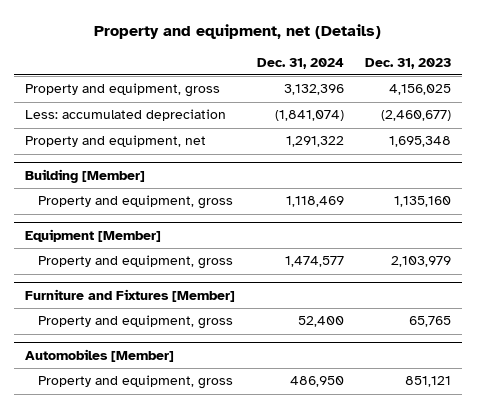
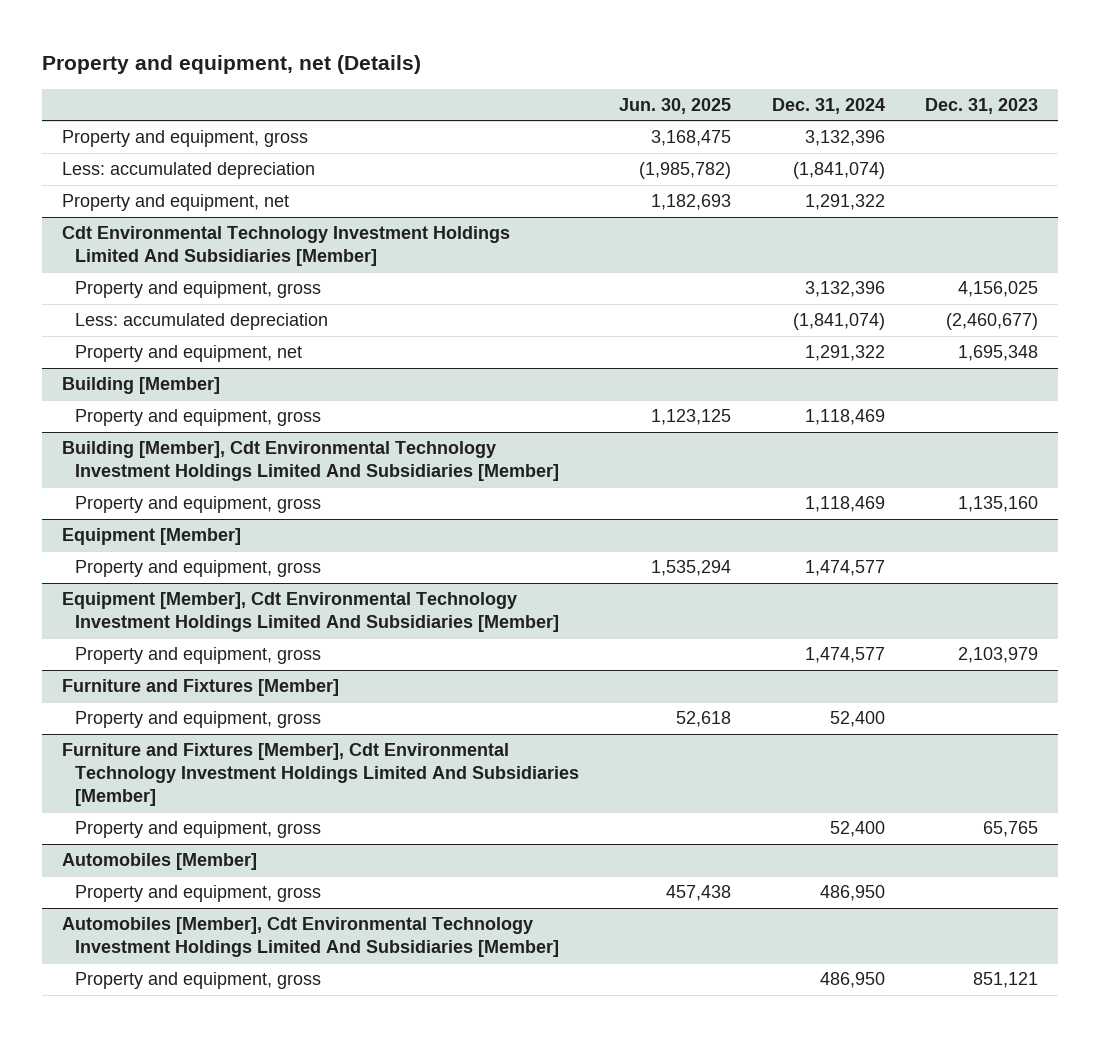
none -> [619,97,732,114] Jun. 30, 2025
none -> [62,130,309,148] Property and equipment, gross
none -> [62,162,316,180] Less: accumulated depreciation
none -> [62,194,290,212] Property and equipment, net
none -> [62,226,511,267] Cdt Environmental Technology Investment Holdings Limited And Subsidiaries [Member]
none -> [74,409,321,427] Property and equipment, gross
none -> [62,441,559,482] Building [Member], Cdt Environmental Technology Investment Holdings Limited And Subsidiaries [Member]
none -> [74,560,321,578] Property and equipment, gross
none -> [62,592,559,633] Equipment [Member], Cdt Environmental Technology Investment Holdings Limited And Subsidiaries [Member]
none -> [74,711,321,729] Property and equipment, gross
none -> [62,743,579,807] Furniture and Fixtures [Member], Cdt Environmental Technology Investment Holdings Limited And Subsidiaries [Member]
none -> [74,885,321,903] Property and equipment, gross
none -> [62,917,559,958] Automobiles [Member], Cdt Environmental Technology Investment Holdings Limited And Subsidiaries [Member]

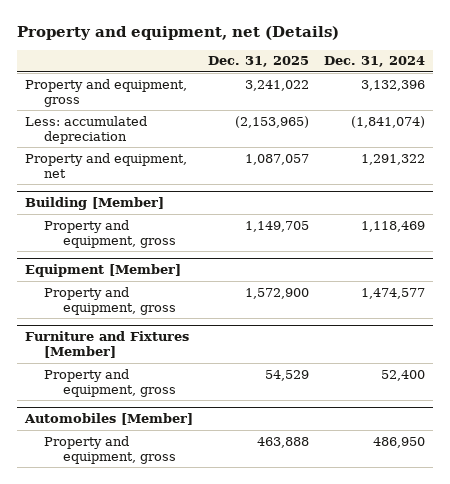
[619,97,732,114] Jun. 30, 2025 -> none
[924,97,1038,114] Dec. 31, 2023 -> none
none -> [207,56,309,68] Dec. 31, 2025
[62,226,511,267] Cdt Environmental Technology Investment Holdings Limited And Subsidiaries [Member] -> none
[74,281,321,299] Property and equipment, gross -> none
[74,313,328,331] Less: accumulated depreciation -> none
[74,345,302,363] Property and equipment, net -> none
[62,441,559,482] Building [Member], Cdt Environmental Technology Investment Holdings Limited And Subsidiaries [Member] -> none
[74,496,321,514] Property and equipment, gross -> none
[62,592,559,633] Equipment [Member], Cdt Environmental Technology Investment Holdings Limited And Subsidiaries [Member] -> none
[74,647,321,665] Property and equipment, gross -> none
[62,743,579,807] Furniture and Fixtures [Member], Cdt Environmental Technology Investment Holdings Limited And Subsidiaries [Member] -> none
[74,821,321,839] Property and equipment, gross -> none
[62,917,559,958] Automobiles [Member], Cdt Environmental Technology Investment Holdings Limited And Subsidiaries [Member] -> none
[74,972,321,990] Property and equipment, gross -> none

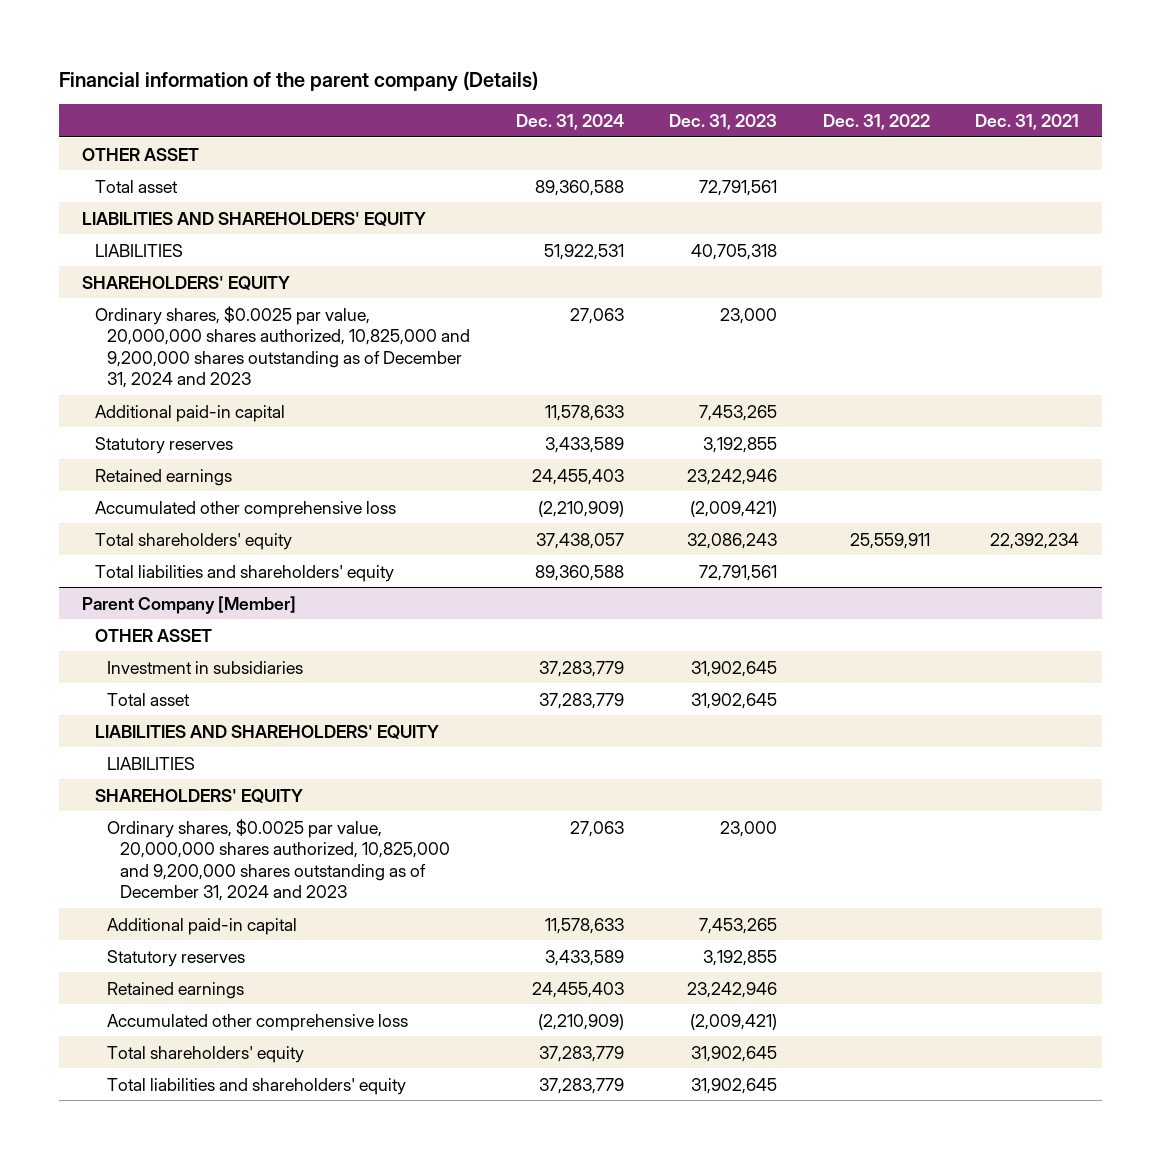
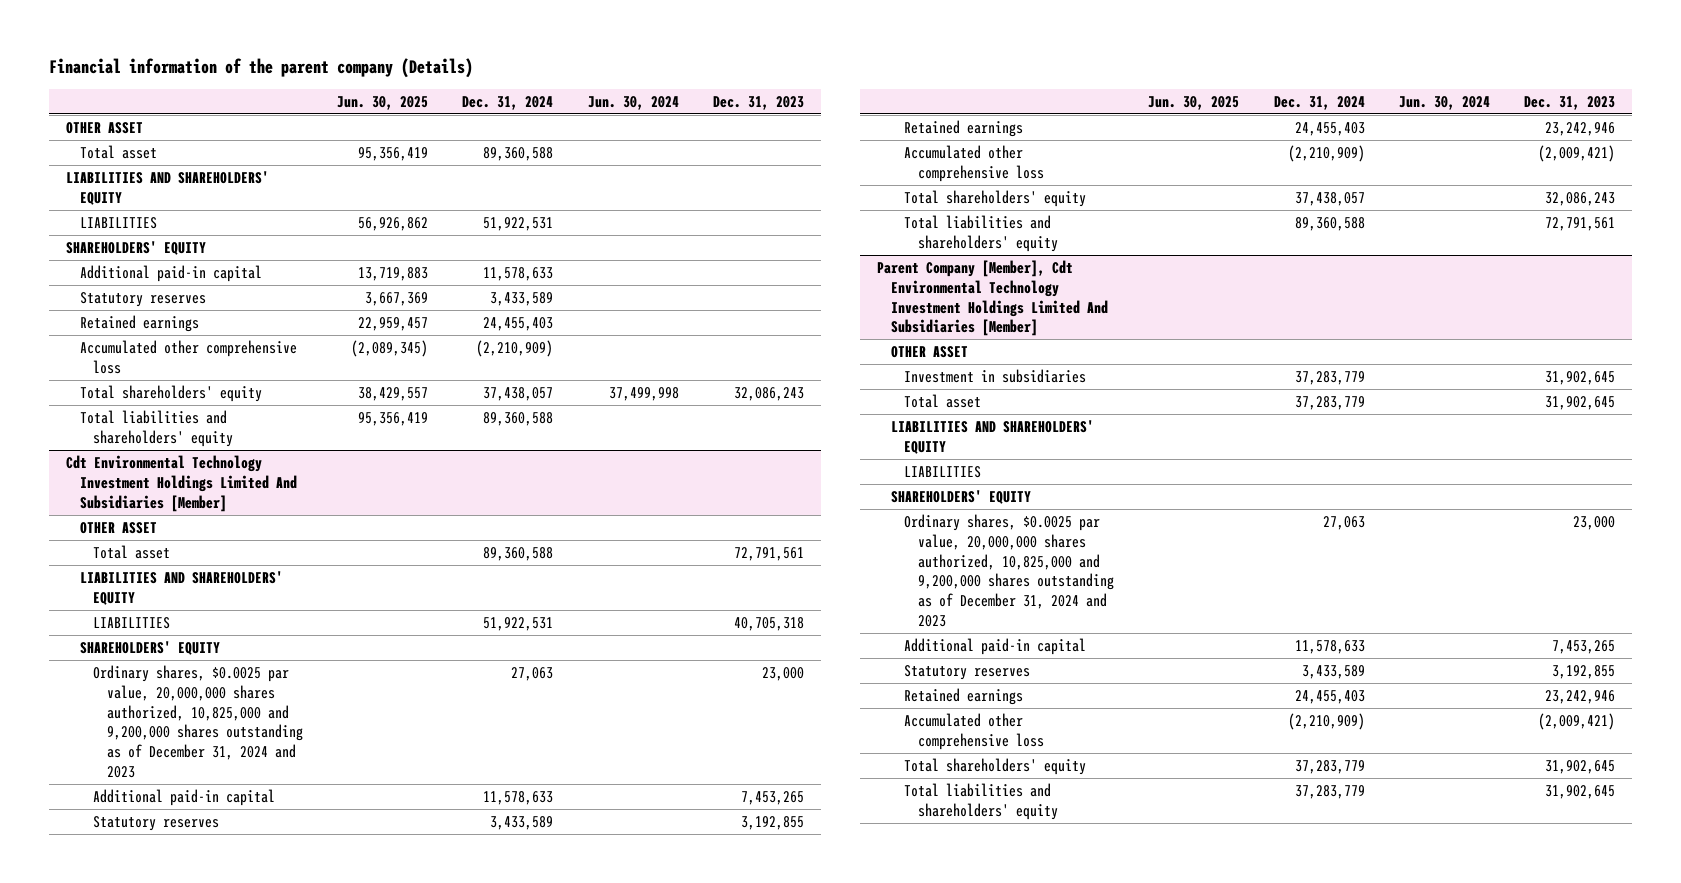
[822,113,930,130] Dec. 31, 2022 -> none
[975,113,1080,130] Dec. 31, 2021 -> none
none -> [337,95,429,110] Jun. 30, 2025
none -> [587,95,679,110] Jun. 30, 2024
none -> [79,144,157,159] Total asset
none -> [65,170,269,205] LIABILITIES AND SHAREHOLDERS' EQUITY
none -> [79,216,157,229] LIABILITIES
none -> [65,240,206,255] SHAREHOLDERS' EQUITY
none -> [79,264,262,282] Additional paid-in capital
none -> [79,291,206,307] Statutory reserves
none -> [79,314,199,332] Retained earnings
none -> [79,339,297,374] Accumulated other comprehensive loss
none -> [79,384,262,402] Total shareholders' equity
none -> [79,409,234,447] Total liabilities and shareholders' equity
none -> [65,454,297,512] Cdt Environmental Technology Investment Holdings Limited And Subsidiaries [Member]
none -> [79,521,157,534] OTHER ASSET
[82,595,297,614] Parent Company [Member] -> none
none -> [877,259,1108,337] Parent Company [Member], Cdt Environmental Technology Investment Holdings Limited And Subsidiaries [Member]

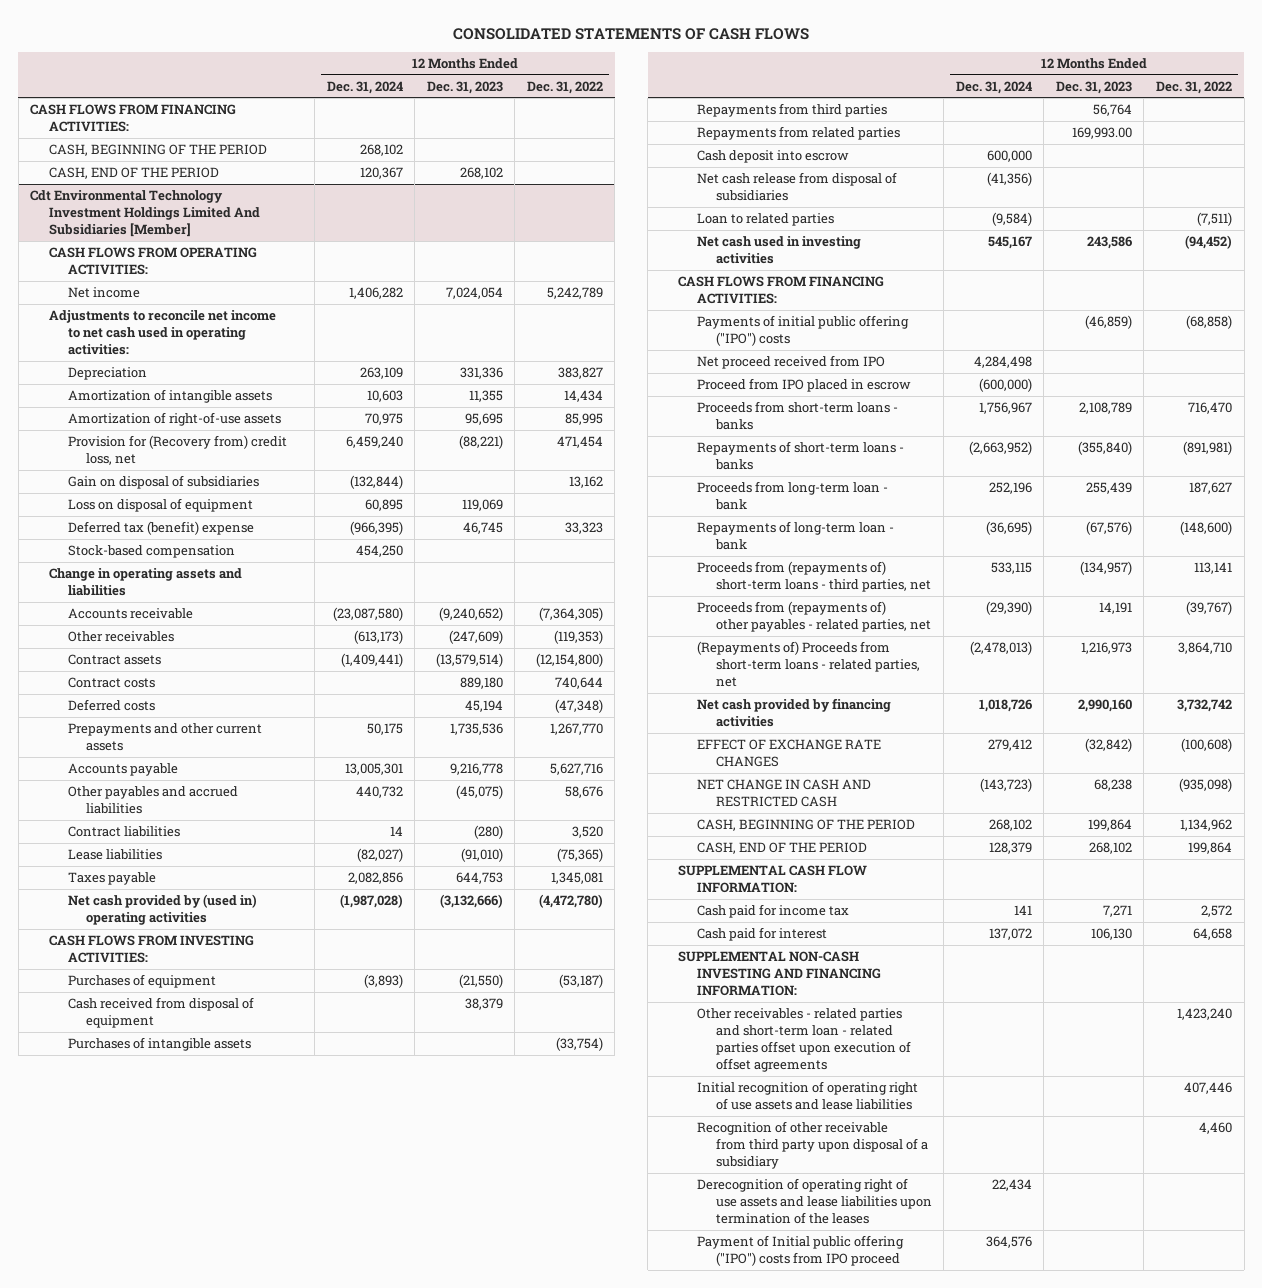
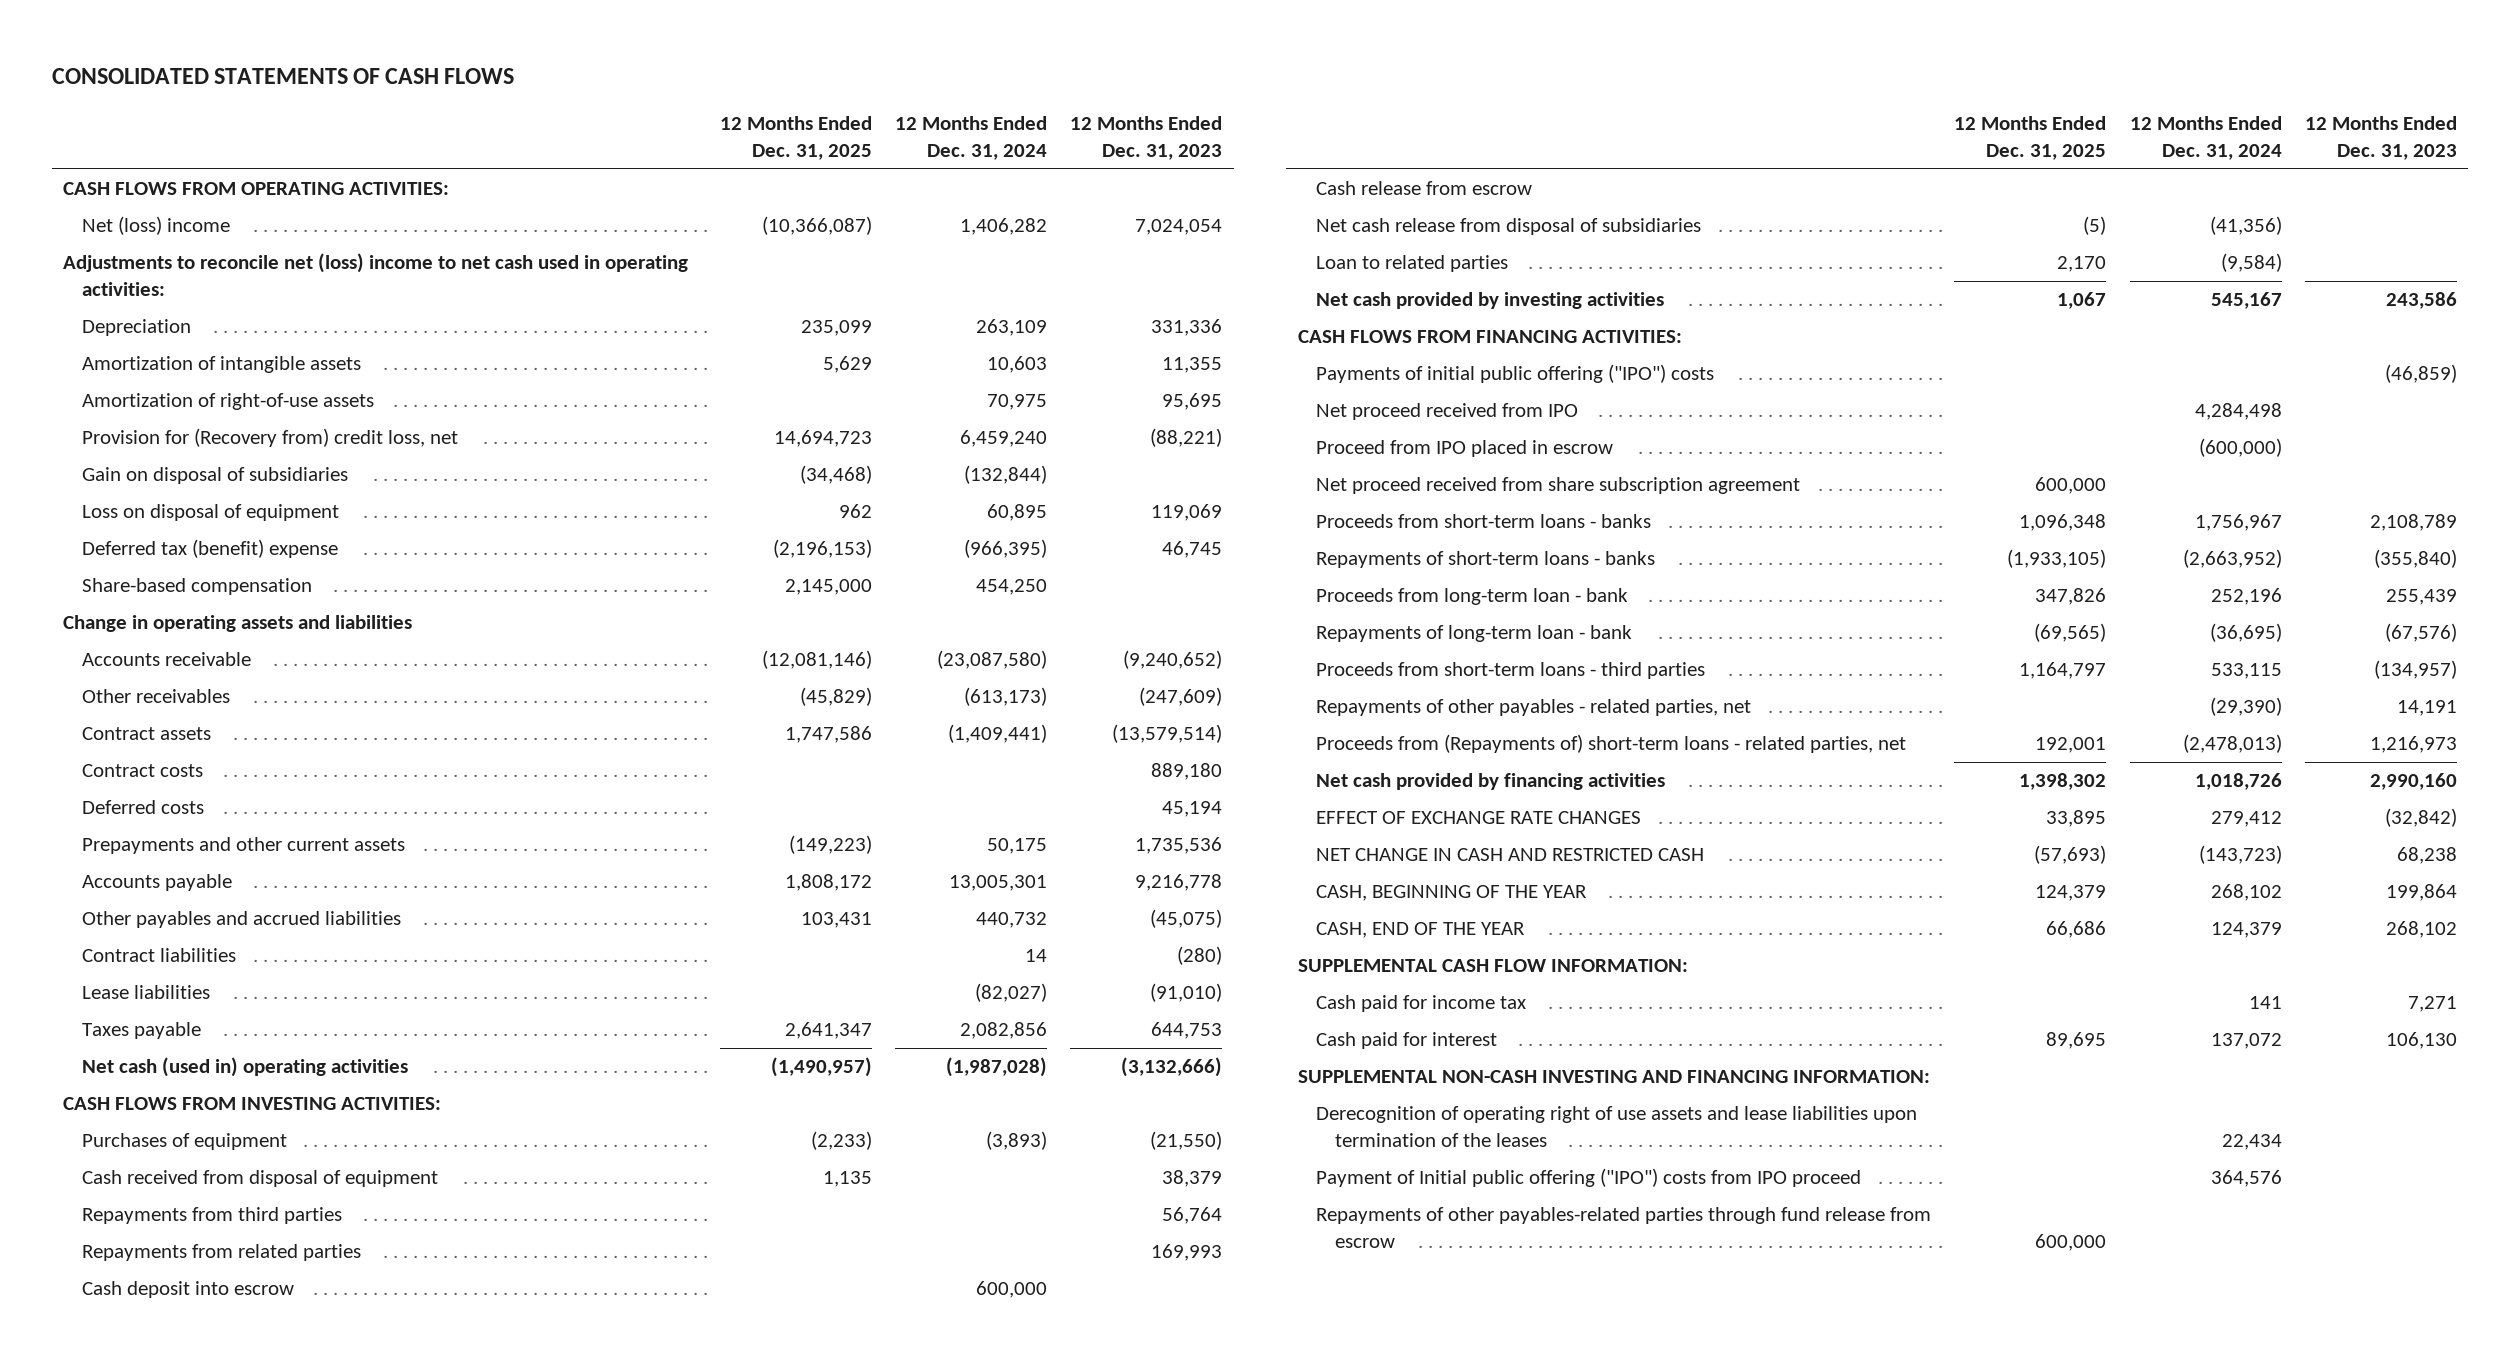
[526,80,603,94] Dec. 31, 2022 -> none
none -> [719,116,872,161] 12 Months Ended Dec. 31, 2025
[30,104,237,133] CASH FLOWS FROM FINANCING ACTIVITIES: -> none
[49,144,268,157] CASH, BEGINNING OF THE PERIOD -> none
[49,167,220,180] CASH, END OF THE PERIOD -> none
[30,190,261,238] Cdt Environmental Technology Investment Holdings Limited And Subsidiaries [Member] -> none
[67,287,140,299] Net income -> [81,216,230,236] Net (loss) income
[49,310,277,356] Adjustments to reconcile net income to net cash used in operating activities: -> [63,253,689,297] Adjustments to reconcile net (loss) income to net cash used in operating activities:
[67,545,235,559] Stock-based compensation -> [81,578,312,596] Share-based compensation
[67,894,257,926] Net cash provided by (used in) operating activities -> [81,1057,408,1078] Net cash (used in) operating activities
[67,1037,251,1052] Purchases of intangible assets -> none
[1071,127,1132,140] 169,993.00 -> [1151,1244,1223,1262] 169,993
none -> [1316,181,1533,196] Cash release from escrow
[697,236,862,265] Net cash used in investing activities -> [1316,292,1665,310] Net cash provided by investing activities
none -> [1316,477,1801,495] Net proceed received from share subscription agreement
[697,561,931,593] Proceeds from (repayments of) short-term loans - third parties, net -> [1316,662,1706,680] Proceeds from short-term loans - third parties
[697,601,931,633] Proceeds from (repayments of) other payables - related parties, net -> [1316,699,1752,717] Repayments of other payables - related parties, net
[697,641,920,688] (Repayments of) Proceeds from short-term loans - related parties, net -> [1316,734,1907,754] Proceeds from (Repayments of) short-term loans - related parties, net
[697,819,916,832] CASH, BEGINNING OF THE PERIOD -> [1316,885,1588,902] CASH, BEGINNING OF THE YEAR
[697,842,868,855] CASH, END OF THE PERIOD -> [1316,922,1526,939] CASH, END OF THE YEAR
[988,842,1032,855] 128,379 -> [2210,922,2282,939] 124,379
[697,1008,911,1073] Other receivables - related parties and short-term loan - related parties offset upon execution of offset agreements -> none
[697,1081,919,1111] Initial recognition of operating right of use assets and lease liabilities -> none
[697,1121,928,1170] Recognition of other receivable from third party upon disposal of a subsidiary -> none
none -> [1316,1207,1932,1249] Repayments of other payables-related parties through fund release from escrow

